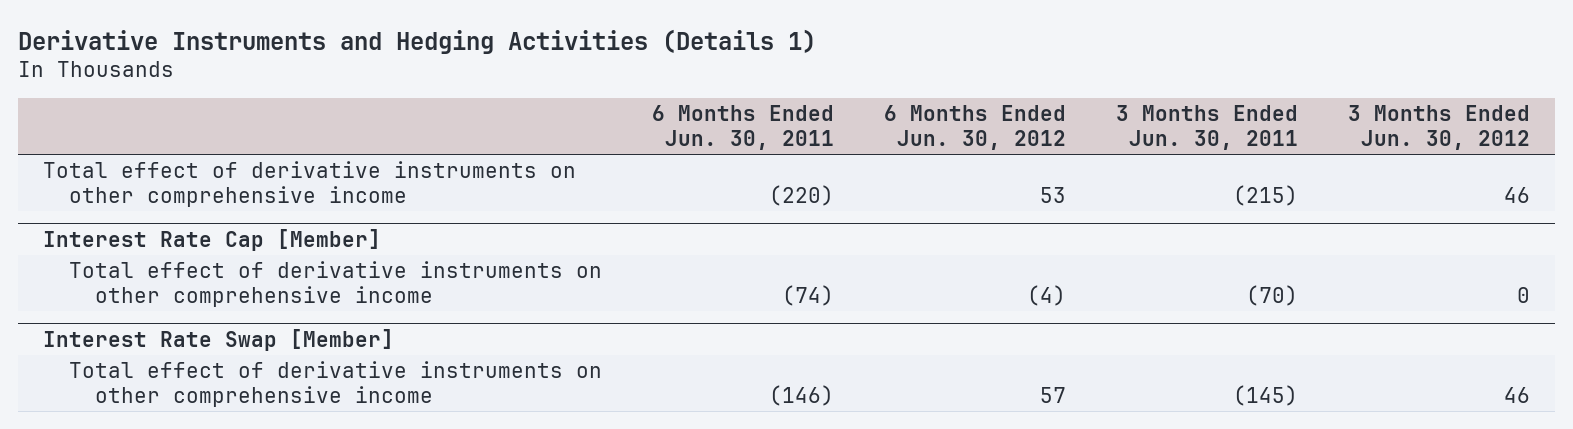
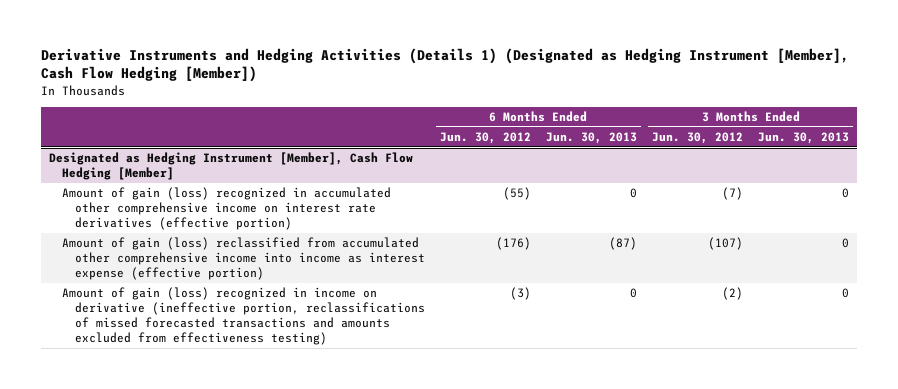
[17,28,816,54] Derivative Instruments and Hedging Activities (Details 1) -> [40,47,849,83] Derivative Instruments and Hedging Activities (Details 1) (Designated as Hedging Instrument [Member], Cash Flow Hedging [Member])
[652,105,835,150] 6 Months Ended Jun. 30, 2011 -> none
[1116,105,1299,150] 3 Months Ended Jun. 30, 2011 -> none
none -> [545,131,637,144] Jun. 30, 2013
none -> [758,131,850,144] Jun. 30, 2013
[42,228,381,251] Interest Rate Cap [Member] -> none
[69,261,603,308] Total effect of derivative instruments on other comprehensive income -> none
[42,328,394,351] Interest Rate Swap [Member] -> none
[69,361,603,408] Total effect of derivative instruments on other comprehensive income -> none
none -> [48,152,413,181] Designated as Hedging Instrument [Member], Cash Flow Hedging [Member]
[42,161,576,208] Total effect of derivative instruments on other comprehensive income -> [61,187,391,230] Amount of gain (loss) recognized in accumulated other comprehensive income on interest rate derivatives (effective portion)
[1040,187,1067,204] 53 -> [502,187,531,201] (55)
[1504,187,1531,204] 46 -> [722,187,744,201] (7)
none -> [61,237,425,280] Amount of gain (loss) reclassified from accumulated other comprehensive income into income as interest expense (effective portion)
none -> [61,287,425,345] Amount of gain (loss) recognized in income on derivative (ineffective portion, reclassifications of missed forecasted transactions and amounts excluded from effectiveness testing)

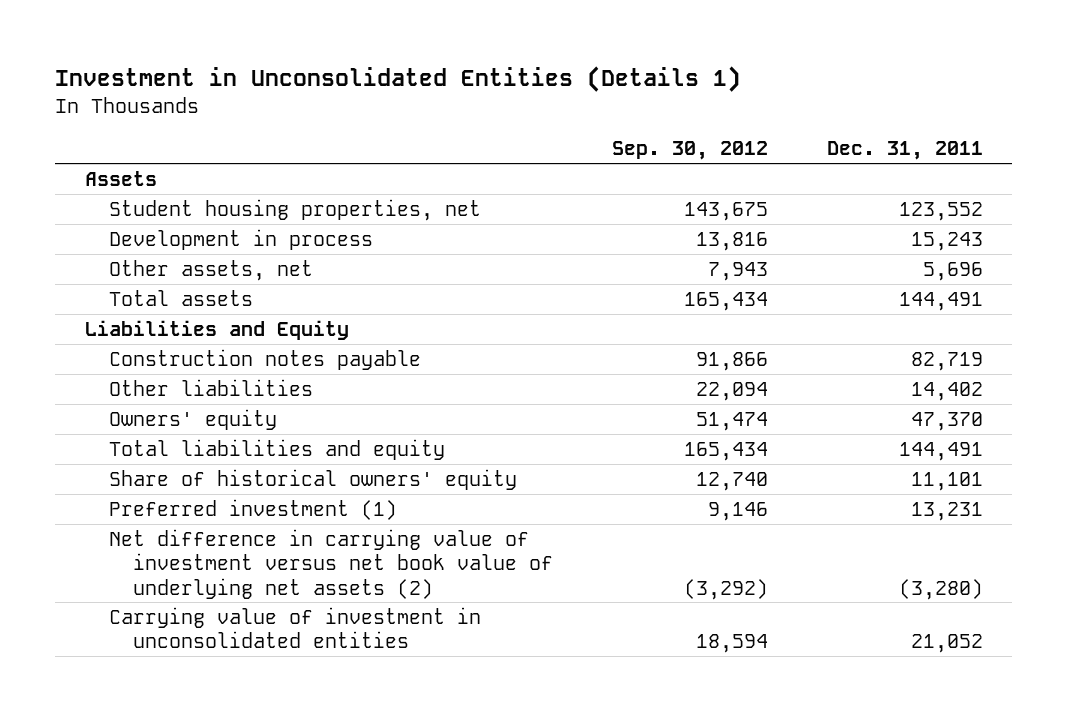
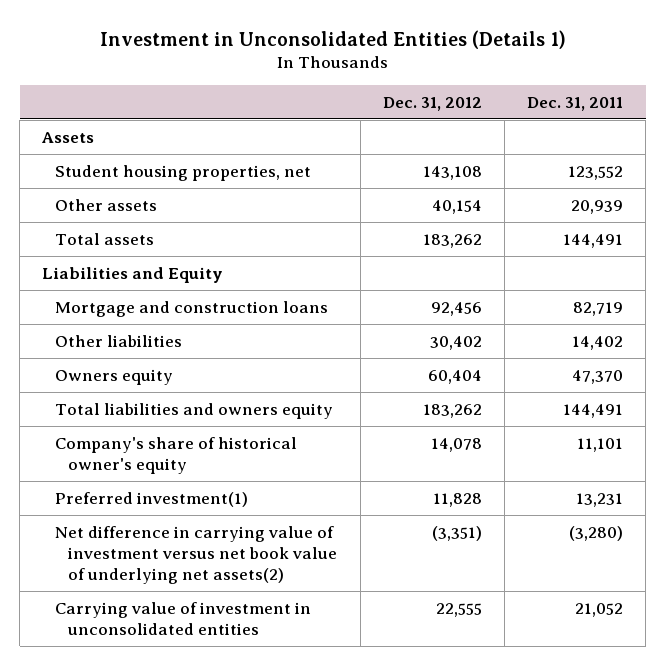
[612,141,769,161] Sep. 30, 2012 -> none
none -> [382,96,482,111] Dec. 31, 2012
[108,228,373,250] Development in process -> none
[108,259,313,281] Other assets, net -> [55,198,158,211] Other assets
[922,261,983,281] 5,696 -> [571,199,624,214] 20,939
[108,348,421,370] Construction notes payable -> [55,300,329,317] Mortgage and construction loans
[108,408,277,430] Owners' equity -> [55,368,174,385] Owners equity
[108,438,445,460] Total liabilities and equity -> [55,402,334,419] Total liabilities and owners equity
[108,468,517,490] Share of historical owners' equity -> [55,436,298,475] Company's share of historical owner's equity
[108,498,397,520] Preferred investment (1) -> [55,491,249,507] Preferred investment(1)
[108,528,554,599] Net difference in carrying value of investment versus net book value of underlying net assets (2) -> [55,525,338,585] Net difference in carrying value of investment versus net book value of underlying net assets(2)

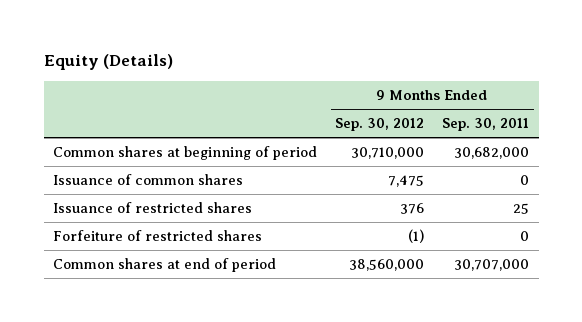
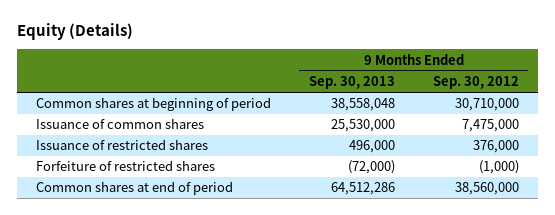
[442,118,530,132] Sep. 30, 2011 -> none
none -> [308,76,395,90] Sep. 30, 2013
[388,175,425,188] 7,475 -> [461,119,519,133] 7,475,000
[400,203,425,215] 376 -> [472,140,519,154] 376,000
[408,229,425,244] (1) -> [478,160,519,175] (1,000)

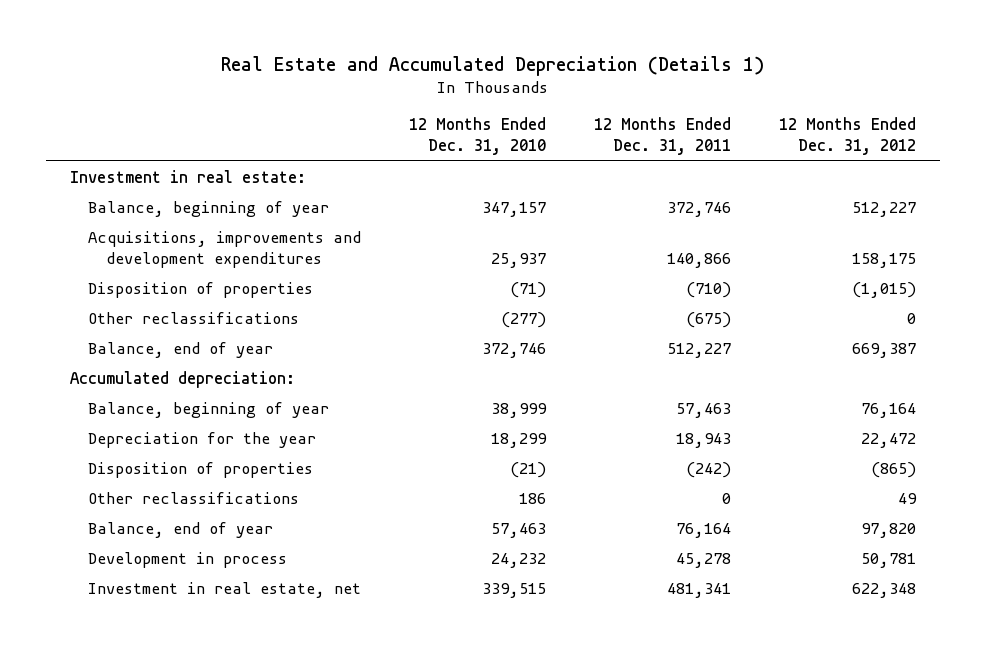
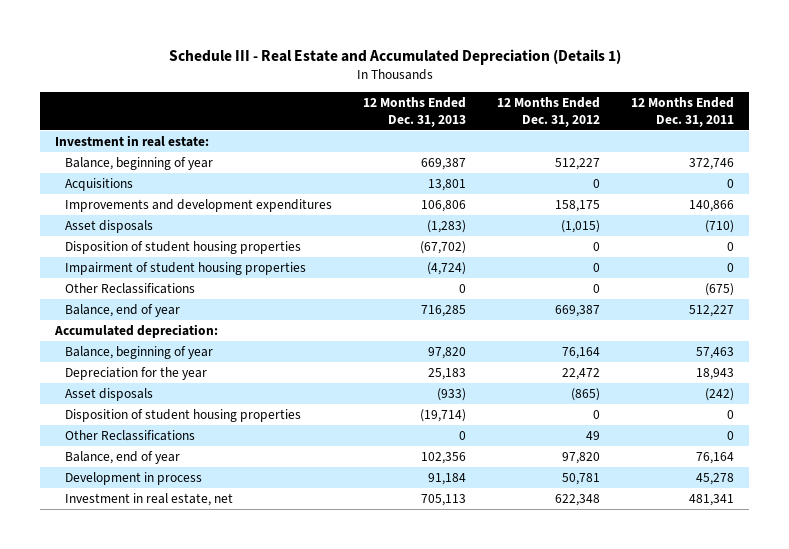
[220,56,764,77] Real Estate and Accumulated Depreciation (Details 1) -> [168,48,621,65] Schedule III - Real Estate and Accumulated Depreciation (Details 1)
[408,117,546,156] 12 Months Ended Dec. 31, 2010 -> none
none -> [363,97,467,127] 12 Months Ended Dec. 31, 2013
none -> [65,178,134,192] Acquisitions
[87,230,361,268] Acquisitions, improvements and development expenditures -> [65,199,333,213] Improvements and development expenditures
[87,281,313,298] Disposition of properties -> [65,220,154,234] Asset disposals
none -> [65,241,302,255] Disposition of student housing properties
none -> [65,262,307,276] Impairment of student housing properties
[87,311,299,324] Other reclassifications -> [65,283,196,295] Other Reclassifications
[87,461,313,478] Disposition of properties -> [65,388,154,402] Asset disposals
none -> [65,409,302,423] Disposition of student housing properties
[87,491,299,504] Other reclassifications -> [65,430,196,442] Other Reclassifications

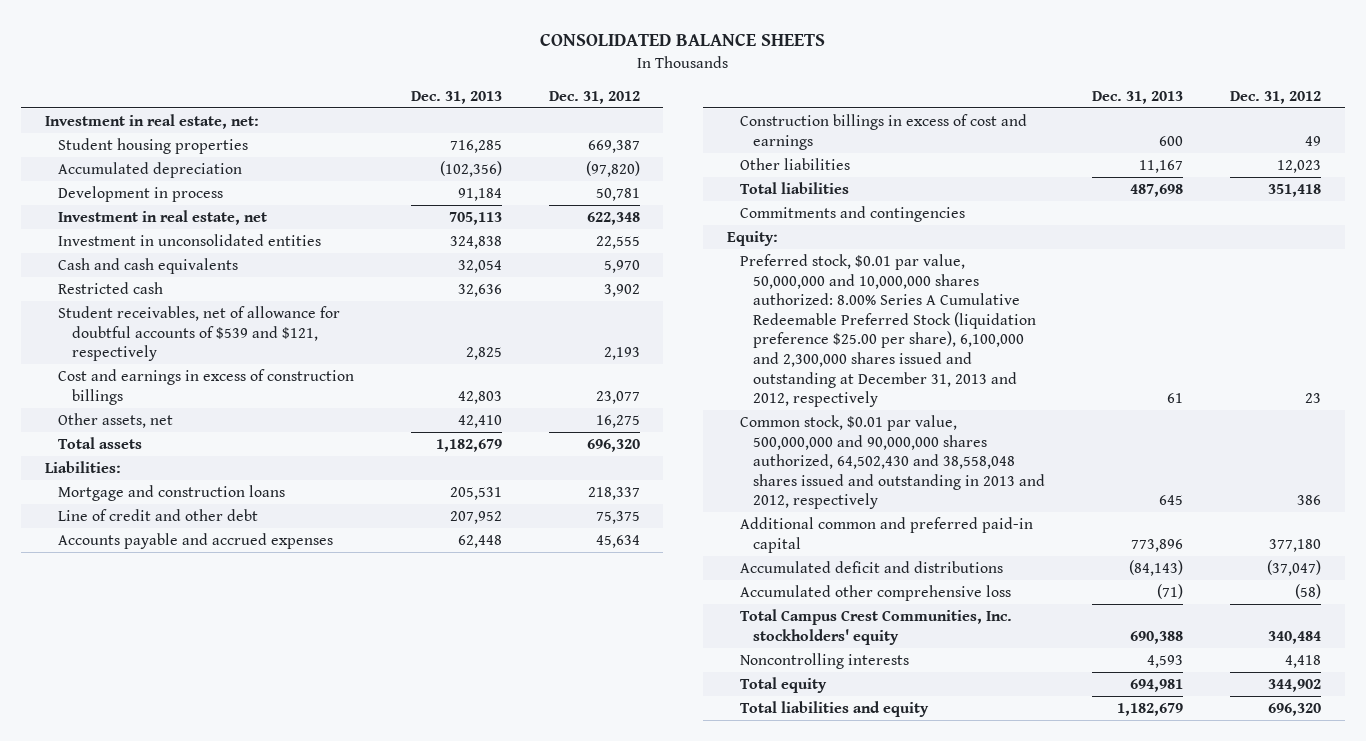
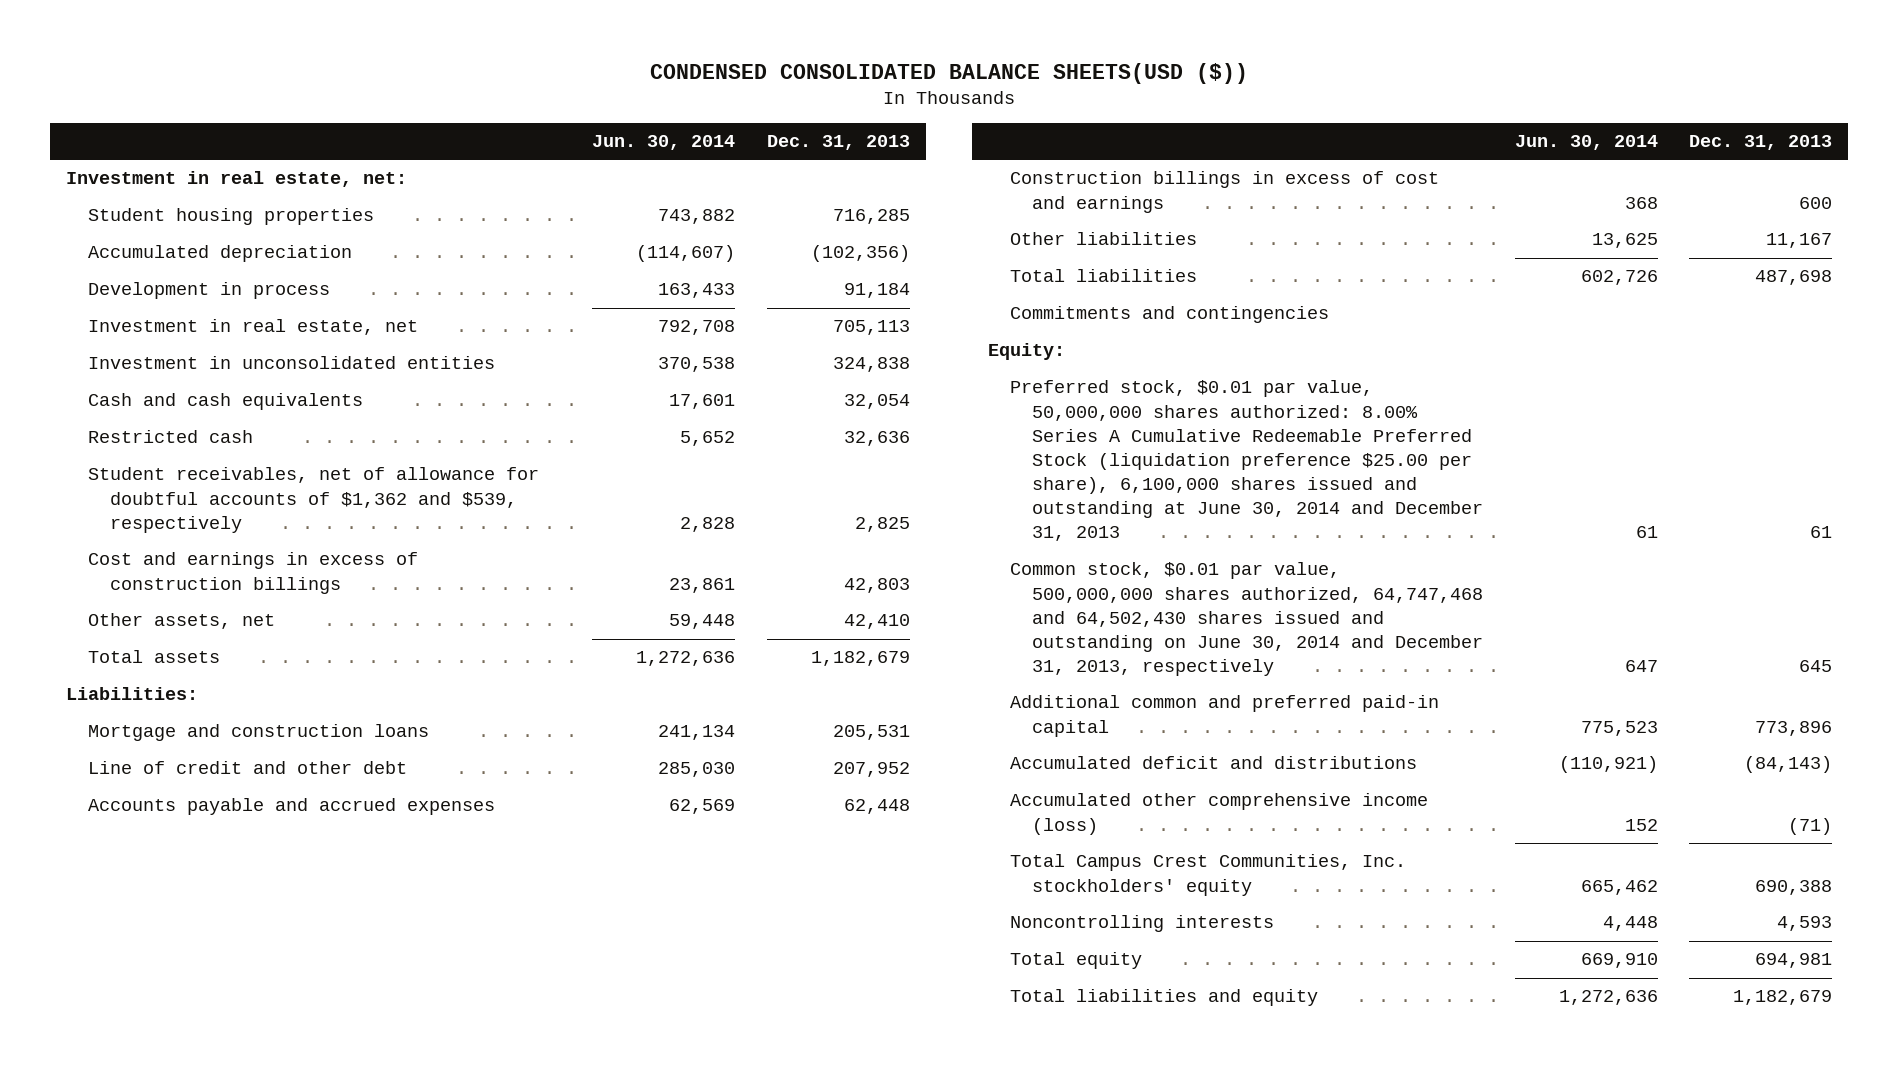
[540,33,826,47] CONSOLIDATED BALANCE SHEETS -> [650,63,1249,85] CONDENSED CONSOLIDATED BALANCE SHEETS(USD ($))
[548,90,640,104] Dec. 31, 2012 -> none
none -> [592,135,736,151] Jun. 30, 2014
[58,305,341,362] Student receivables, net of allowance for doubtful accounts of $539 and $121, respectively -> [87,467,539,533] Student receivables, net of allowance for doubtful accounts of $1,362 and $539, respectively
[740,253,1037,408] Preferred stock, $0.01 par value, 50,000,000 and 10,000,000 shares authorized: 8.00% Series A Cumulative Redeemable Preferred Stock (liquidation preference $25.00 per share), 6,100,000 and 2,300,000 shares issued and outstanding at December 31, 2013 and 2012, respectively -> [1010,380,1483,542] Preferred stock, $0.01 par value, 50,000,000 shares authorized: 8.00% Series A Cumulative Redeemable Preferred Stock (liquidation preference $25.00 per share), 6,100,000 shares issued and outstanding at June 30, 2014 and December 31, 2013
[740,414,1046,510] Common stock, $0.01 par value, 500,000,000 and 90,000,000 shares authorized, 64,502,430 and 38,558,048 shares issued and outstanding in 2013 and 2012, respectively -> [1010,562,1483,677] Common stock, $0.01 par value, 500,000,000 shares authorized, 64,747,468 and 64,502,430 shares issued and outstanding on June 30, 2014 and December 31, 2013, respectively
[740,584,1012,601] Accumulated other comprehensive loss -> [1010,793,1429,835] Accumulated other comprehensive income (loss)

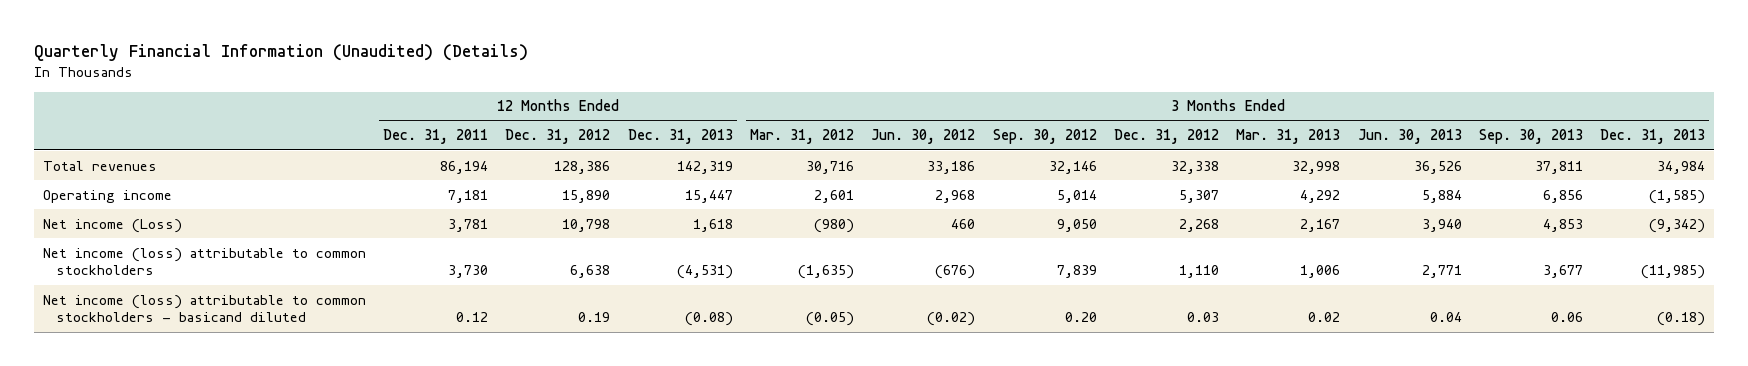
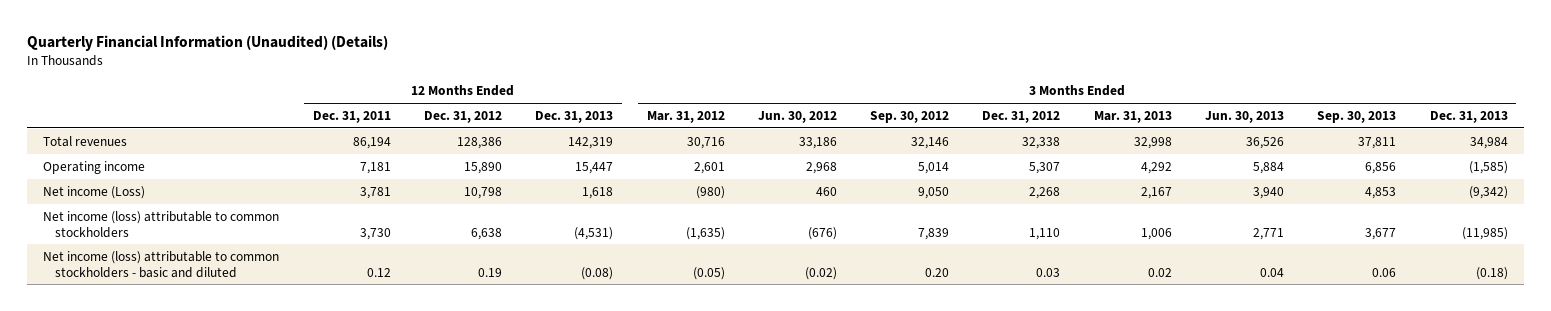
[42,294,366,323] Net income (loss) attributable to common stockholders - basicand diluted -> [43,250,280,278] Net income (loss) attributable to common stockholders - basic and diluted

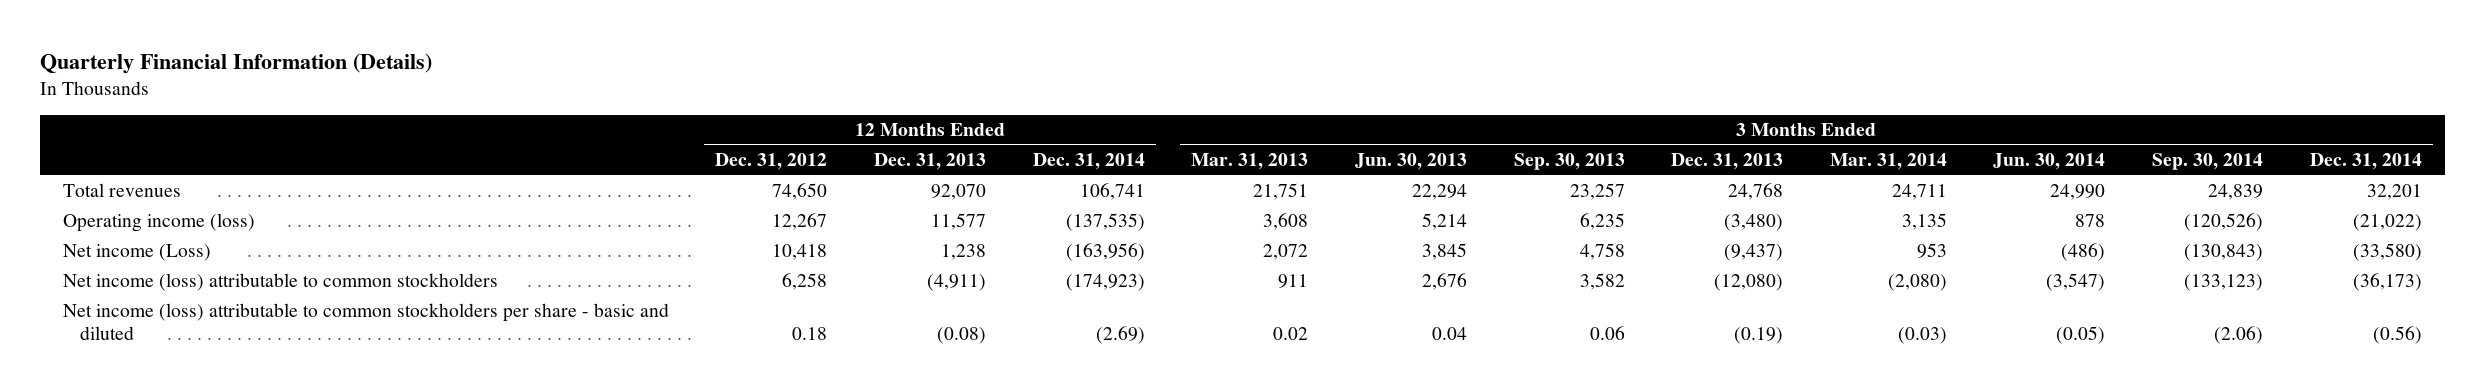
[26,35,388,52] Quarterly Financial Information (Unaudited) (Details) -> [39,53,432,75] Quarterly Financial Information (Details)
[312,110,391,123] Dec. 31, 2011 -> none
[646,110,725,123] Mar. 31, 2012 -> none
[757,110,837,123] Jun. 30, 2012 -> none
[870,110,950,123] Sep. 30, 2012 -> none
[982,110,1061,123] Dec. 31, 2012 -> none
none -> [1032,153,1145,171] Dec. 31, 2014
none -> [1829,153,1947,171] Mar. 31, 2014
none -> [1993,153,2106,171] Jun. 30, 2014
none -> [2151,153,2263,171] Sep. 30, 2014
none -> [2309,153,2422,171] Dec. 31, 2014
[456,136,502,149] 128,386 -> [772,183,828,201] 74,650
[568,136,614,149] 142,319 -> [931,184,987,201] 92,070
[1133,136,1172,149] 32,998 -> [1253,183,1309,201] 21,751
[1246,136,1285,149] 36,526 -> [1411,184,1467,201] 22,294
[1358,136,1397,149] 37,811 -> [1569,183,1625,201] 23,257
[1469,136,1508,149] 34,984 -> [1728,183,1784,201] 24,768
[43,160,146,174] Operating income -> [62,213,255,233] Operating income (loss)
[463,161,502,174] 15,890 -> [772,213,828,231] 12,267
[575,161,614,174] 15,447 -> [931,213,987,231] 11,577
[1140,161,1172,174] 4,292 -> [1263,213,1309,231] 3,608
[1253,161,1285,174] 5,884 -> [1421,213,1467,231] 5,214
[1365,161,1397,174] 6,856 -> [1579,213,1625,231] 6,235
[1468,160,1508,174] (1,585) -> [1724,214,1784,232] (3,480)
[463,186,502,199] 10,798 -> [772,244,828,261] 10,418
[582,186,614,199] 1,618 -> [941,244,987,261] 1,238
[1140,186,1172,199] 2,167 -> [1263,244,1309,261] 2,072
[1253,186,1285,199] 3,940 -> [1421,243,1467,261] 3,845
[1365,186,1397,199] 4,853 -> [1579,243,1625,261] 4,758
[1468,185,1508,199] (9,342) -> [1724,244,1784,262] (9,437)
[470,227,502,240] 6,638 -> [782,273,828,291] 6,258
[574,226,614,240] (4,531) -> [927,274,987,292] (4,911)
[1140,227,1172,240] 1,006 -> [1278,274,1309,289] 911
[1253,227,1285,240] 2,771 -> [1421,273,1467,291] 2,676
[1365,227,1397,240] 3,677 -> [1579,273,1625,291] 3,582
[1461,226,1508,240] (11,985) -> [1714,274,1784,292] (12,080)
[43,250,280,278] Net income (loss) attributable to common stockholders - basic and diluted -> [62,303,669,340] Net income (loss) attributable to common stockholders per share - basic and diluted
[477,267,502,277] 0.19 -> [792,326,828,340] 0.18
[1475,266,1508,280] (0.18) -> [1734,326,1784,344] (0.19)

